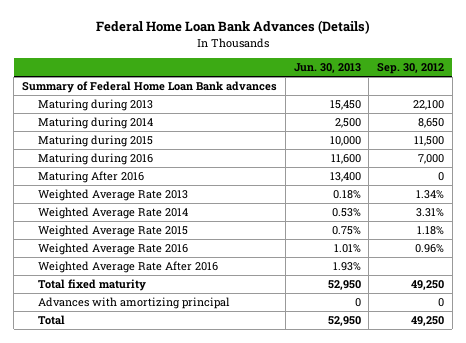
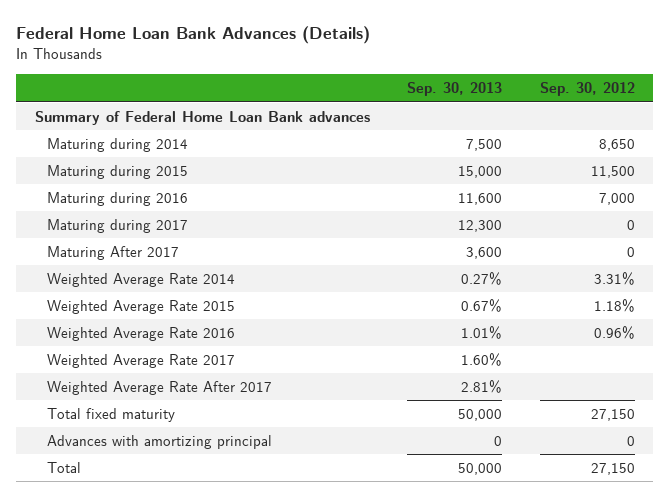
[293,63,361,74] Jun. 30, 2013 -> none
none -> [407,82,503,97] Sep. 30, 2013
[37,99,153,112] Maturing during 2013 -> none
[37,189,188,202] Weighted Average Rate 2013 -> none
none -> [47,218,189,233] Maturing during 2017
[37,171,144,184] Maturing After 2016 -> [47,245,180,260] Maturing After 2017
none -> [47,353,236,368] Weighted Average Rate 2017
[37,261,218,274] Weighted Average Rate After 2016 -> [47,380,273,395] Weighted Average Rate After 2017
[411,280,445,291] 49,250 -> [590,408,635,421] 27,150
[411,316,445,327] 49,250 -> [590,462,635,475] 27,150

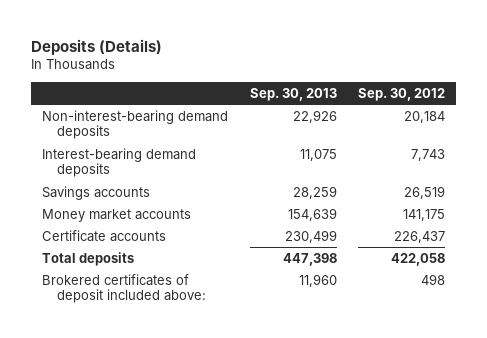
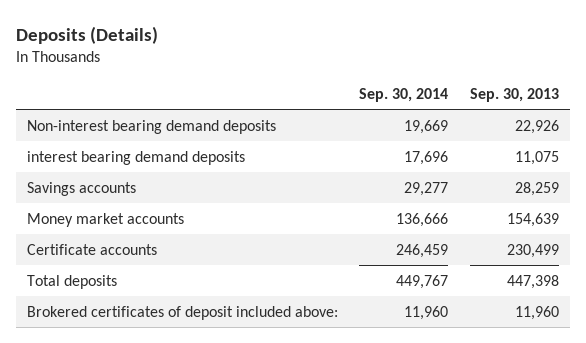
[357,88,445,102] Sep. 30, 2012 -> none
none -> [359,88,449,103] Sep. 30, 2014
[42,109,229,140] Non-interest-bearing demand deposits -> [26,119,276,134] Non-interest bearing demand deposits
[42,147,197,178] Interest-bearing demand deposits -> [26,150,245,165] interest bearing demand deposits

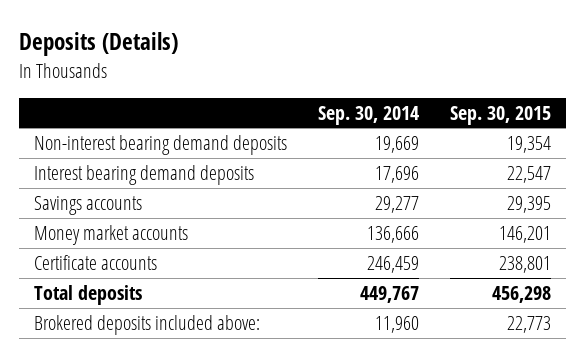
[470,88,560,103] Sep. 30, 2013 -> none
none -> [449,105,551,125] Sep. 30, 2015
[26,150,245,165] interest bearing demand deposits -> [34,164,255,185] Interest bearing demand deposits
[26,305,338,320] Brokered certificates of deposit included above: -> [34,314,261,335] Brokered deposits included above:

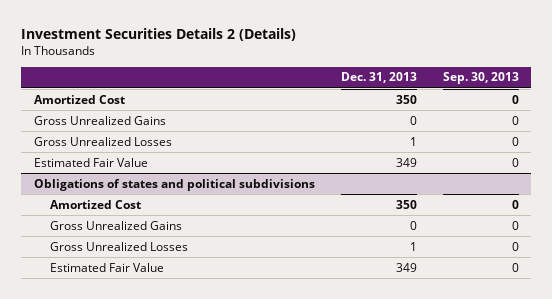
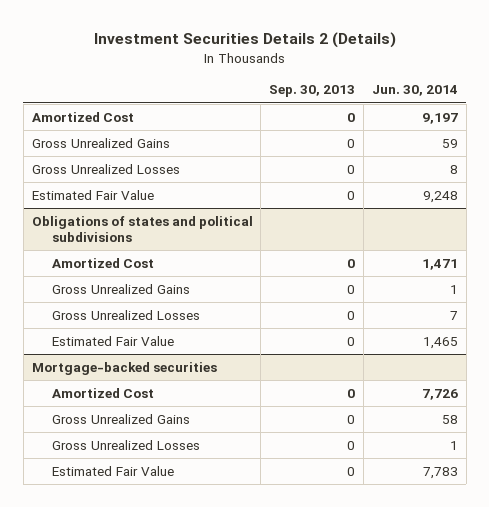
[340,72,417,84] Dec. 31, 2013 -> none
none -> [371,85,458,97] Jun. 30, 2014
none -> [31,362,217,376] Mortgage-backed securities
none -> [52,388,155,399] Amortized Cost
none -> [52,414,191,425] Gross Unrealized Gains
none -> [52,440,201,451] Gross Unrealized Losses
none -> [52,466,175,477] Estimated Fair Value

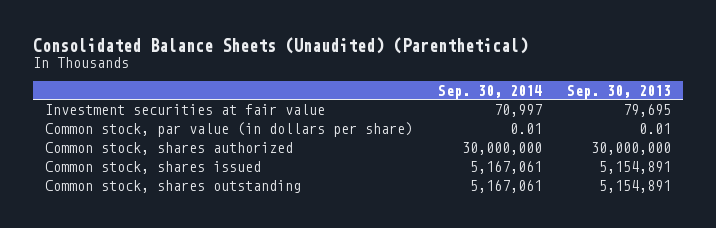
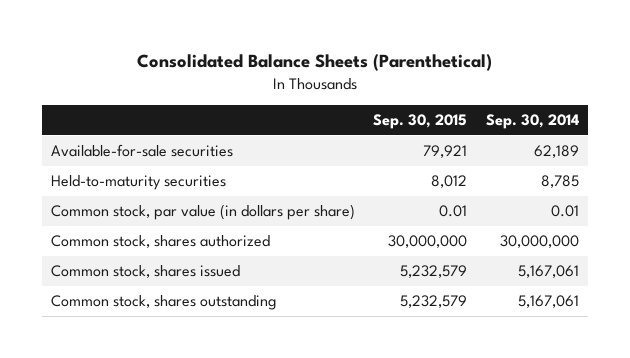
[32,36,528,54] Consolidated Balance Sheets (Unaudited) (Parenthetical) -> [136,53,492,71] Consolidated Balance Sheets (Parenthetical)
[566,84,671,99] Sep. 30, 2013 -> none
none -> [373,114,468,130] Sep. 30, 2015
[45,104,326,116] Investment securities at fair value -> none
none -> [51,144,234,158] Available-for-sale securities
none -> [51,175,227,191] Held-to-maturity securities

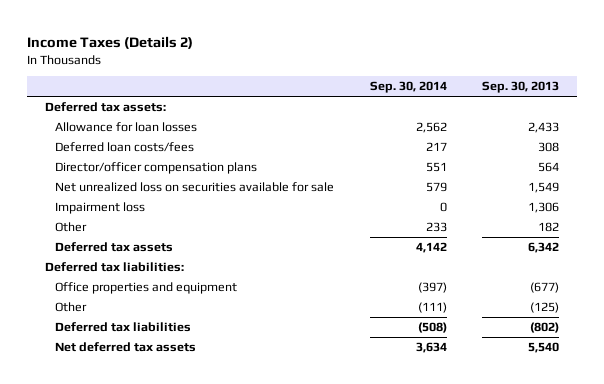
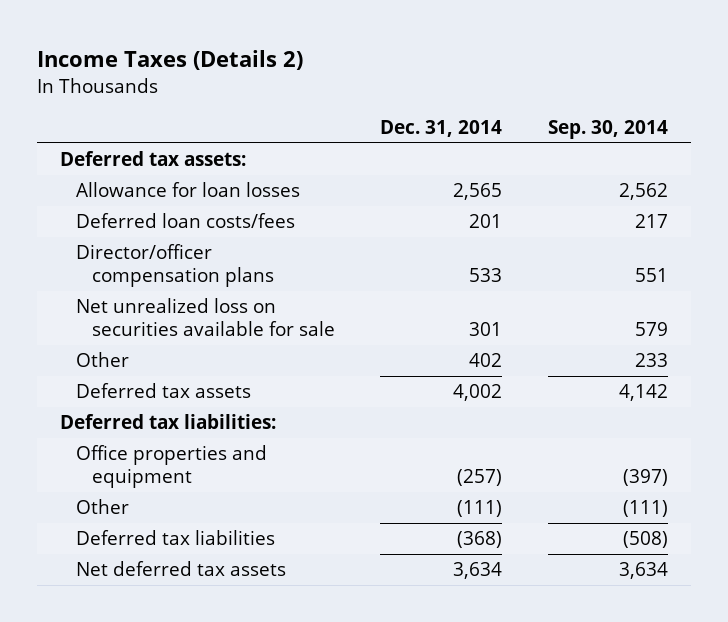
[482,81,560,94] Sep. 30, 2013 -> none
none -> [380,120,503,138] Dec. 31, 2014
[55,202,146,215] Impairment loss -> none

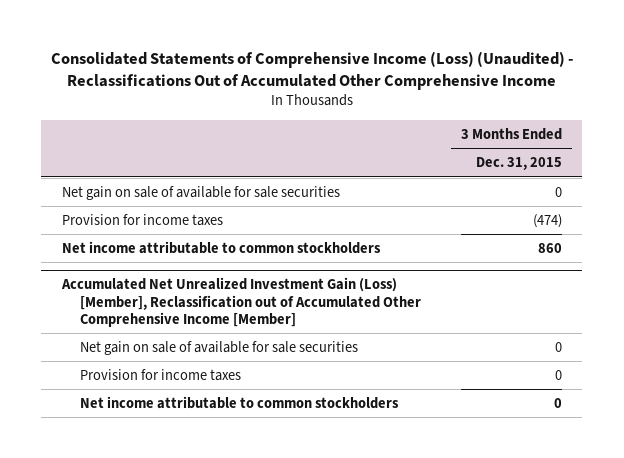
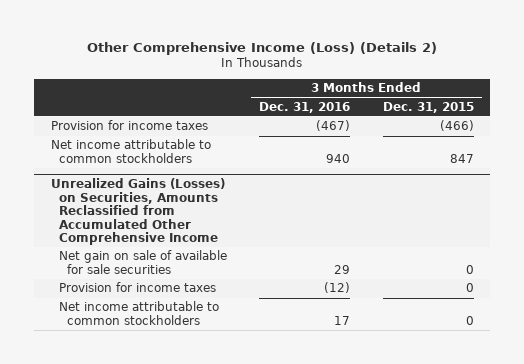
[50,50,573,91] Consolidated Statements of Comprehensive Income (Loss) (Unaudited) - Reclassifications Out of Accumulated Other Comprehensive Income -> [87,42,438,56] Other Comprehensive Income (Loss) (Details 2)
none -> [259,101,351,113] Dec. 31, 2016
[61,185,340,200] Net gain on sale of available for sale securities -> none
[60,277,422,327] Accumulated Net Unrealized Investment Gain (Loss) [Member], Reclassification out of Accumulated Other Comprehensive Income [Member] -> none
[533,213,563,228] (474) -> [439,120,474,132] (466)
[538,242,563,253] 860 -> [449,153,474,163] 847
none -> [50,178,225,246] Unrealized Gains (Losses) on Securities, Amounts Reclassified from Accumulated Other Comprehensive Income

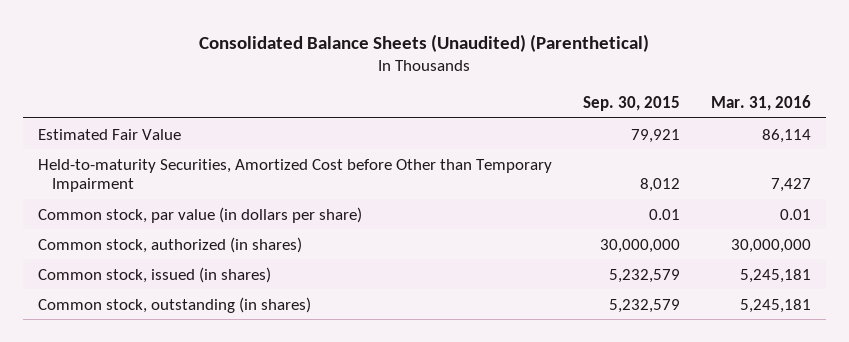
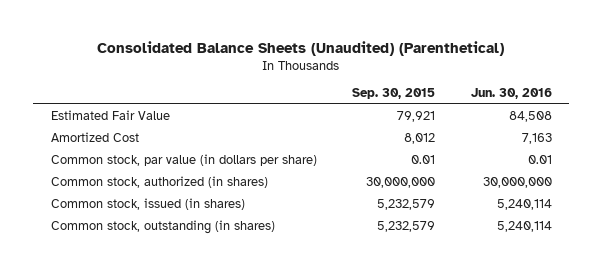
[710,95,811,112] Mar. 31, 2016 -> none
none -> [470,88,552,100] Jun. 30, 2016
[38,158,553,192] Held-to-maturity Securities, Amortized Cost before Other than Temporary Impairment -> [50,132,139,143] Amortized Cost

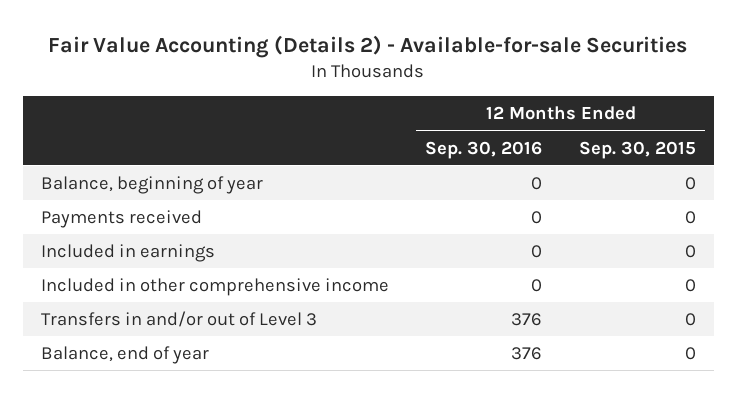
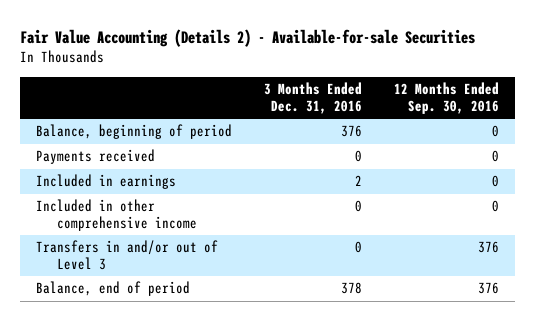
[578,140,696,159] Sep. 30, 2015 -> none
none -> [264,81,363,114] 3 Months Ended Dec. 31, 2016
[41,176,264,195] Balance, beginning of year -> [36,124,233,140] Balance, beginning of period
[41,346,210,365] Balance, end of year -> [36,281,191,297] Balance, end of period

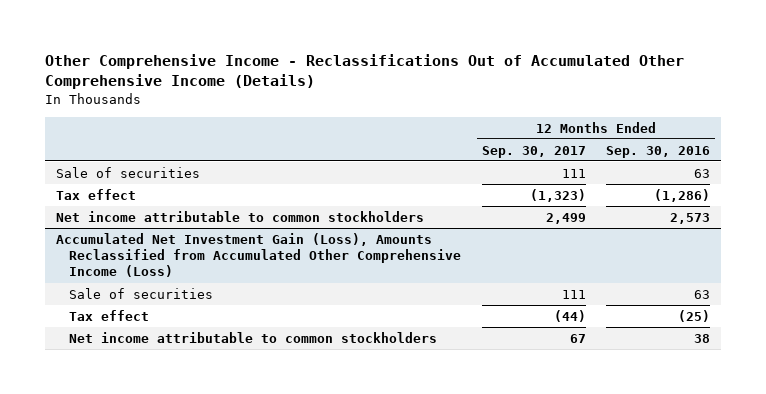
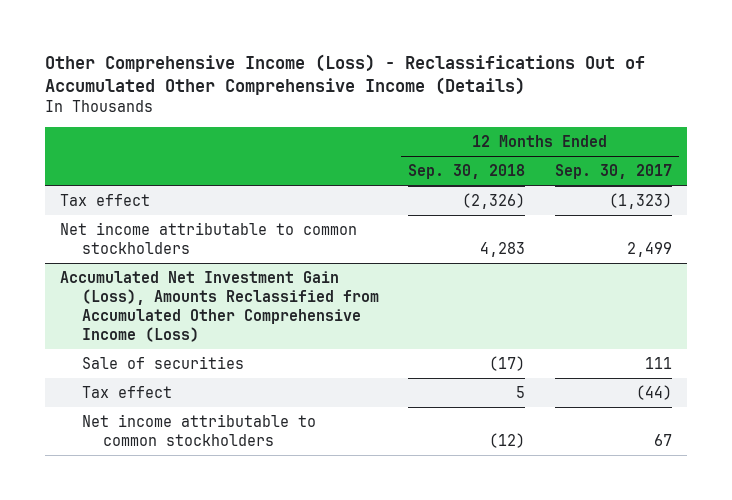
[45,53,685,90] Other Comprehensive Income - Reclassifications Out of Accumulated Other Comprehensive Income (Details) -> [45,53,646,95] Other Comprehensive Income (Loss) - Reclassifications Out of Accumulated Other Comprehensive Income (Details)
[606,145,711,158] Sep. 30, 2016 -> none
none -> [408,164,526,180] Sep. 30, 2018
[55,166,200,178] Sale of securities -> none

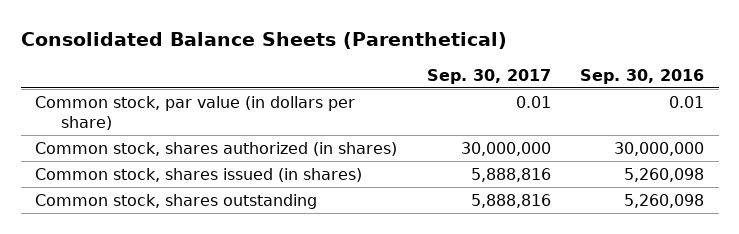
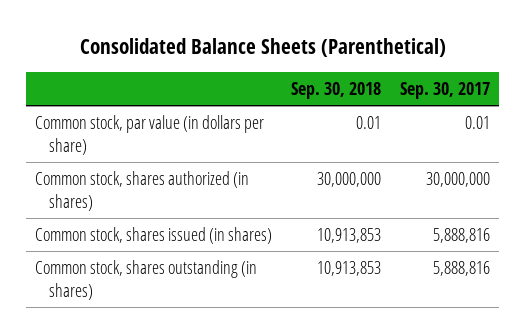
[579,68,704,84] Sep. 30, 2016 -> none
none -> [291,82,382,100] Sep. 30, 2018
[35,193,318,209] Common stock, shares outstanding -> [35,259,258,300] Common stock, shares outstanding (in shares)

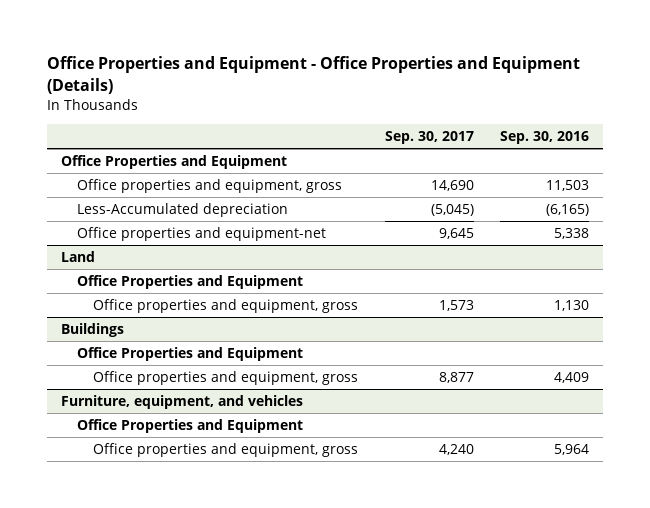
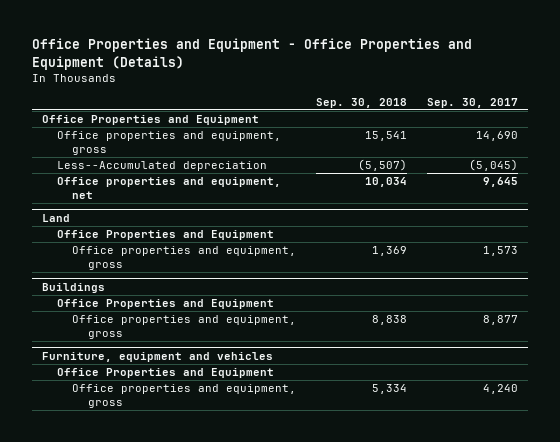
[500,131,590,145] Sep. 30, 2016 -> none
none -> [316,97,408,108] Sep. 30, 2018
[76,203,288,218] Less-Accumulated depreciation -> [57,161,268,172] Less--Accumulated depreciation
[76,227,326,242] Office properties and equipment-net -> [57,177,282,199] Office properties and equipment, net
[60,395,303,410] Furniture, equipment, and vehicles -> [41,352,273,363] Furniture, equipment and vehicles

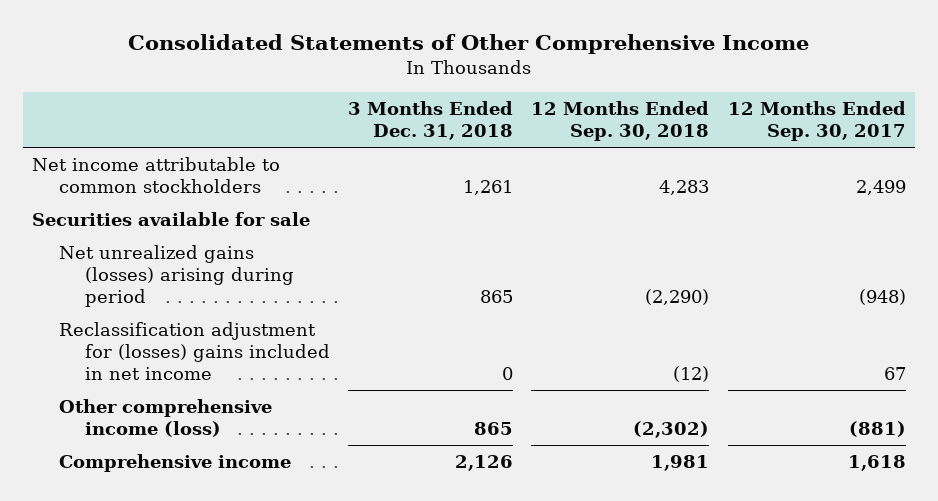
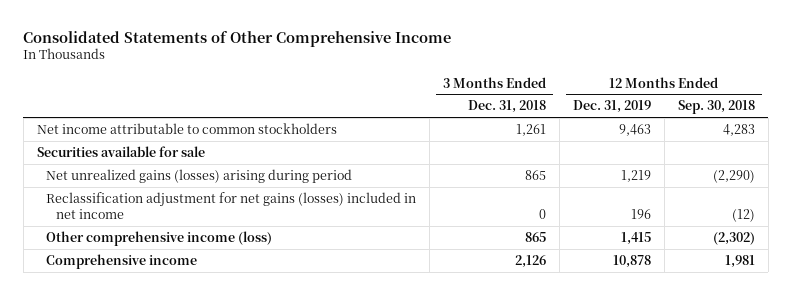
[727,101,906,141] 12 Months Ended Sep. 30, 2017 -> none
none -> [572,100,651,114] Dec. 31, 2019
[58,322,331,380] Reclassification adjustment for (losses) gains included in net income -> [46,191,417,219] Reclassification adjustment for net gains (losses) included in net income

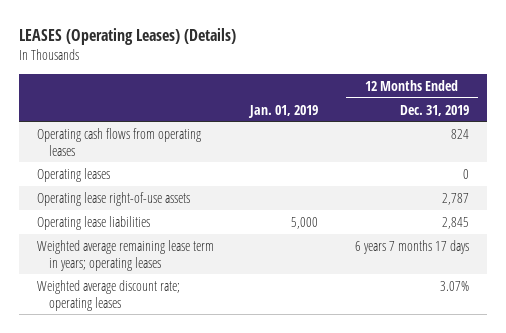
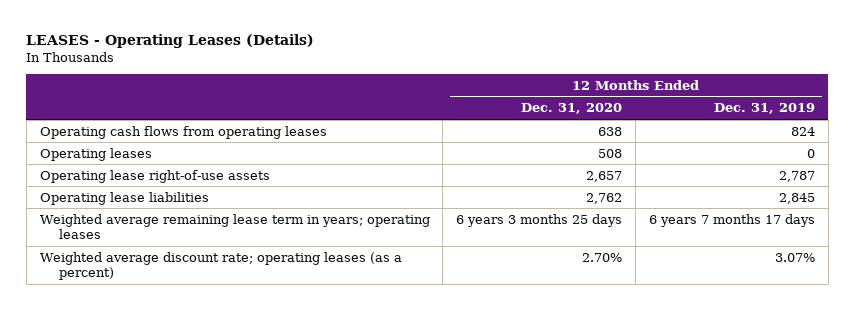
[18,27,236,45] LEASES (Operating Leases) (Details) -> [26,34,315,49] LEASES - Operating Leases (Details)
[248,104,319,118] Jan. 01, 2019 -> none
none -> [521,103,623,115] Dec. 31, 2020
[37,279,181,311] Weighted average discount rate; operating leases -> [39,251,402,281] Weighted average discount rate; operating leases (as a percent)

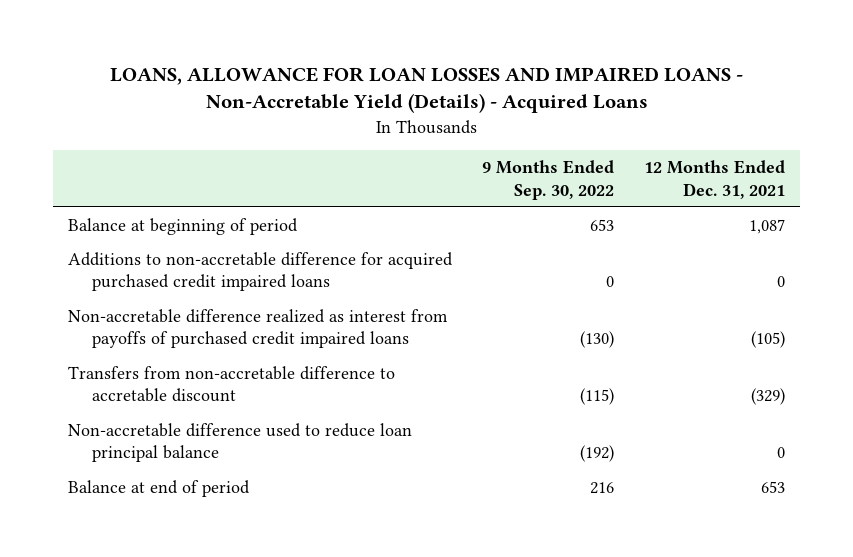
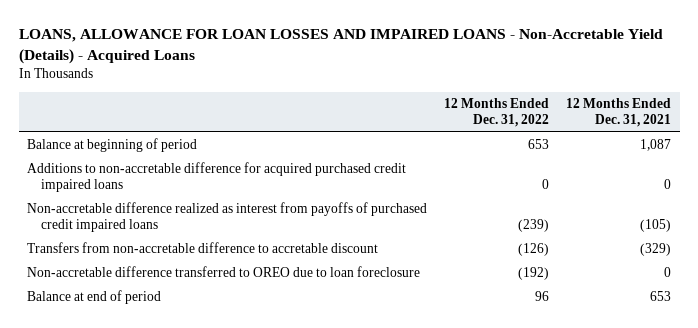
[482,160,615,200] 9 Months Ended Sep. 30, 2022 -> none
none -> [444,98,550,128] 12 Months Ended Dec. 31, 2022
[68,422,413,463] Non-accretable difference used to reduce loan principal balance -> none
none -> [27,266,421,278] Non-accretable difference transferred to OREO due to loan foreclosure

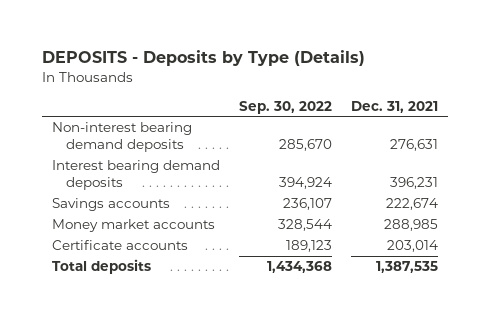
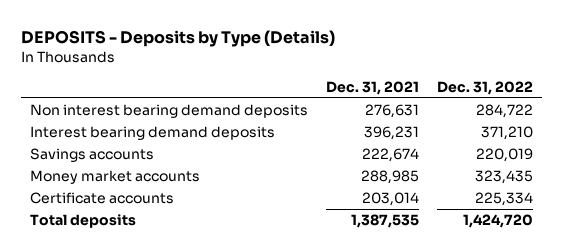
[239,100,333,114] Sep. 30, 2022 -> none
none -> [437,80,534,95] Dec. 31, 2022
[51,122,192,153] Non-interest bearing demand deposits -> [29,104,308,119] Non interest bearing demand deposits

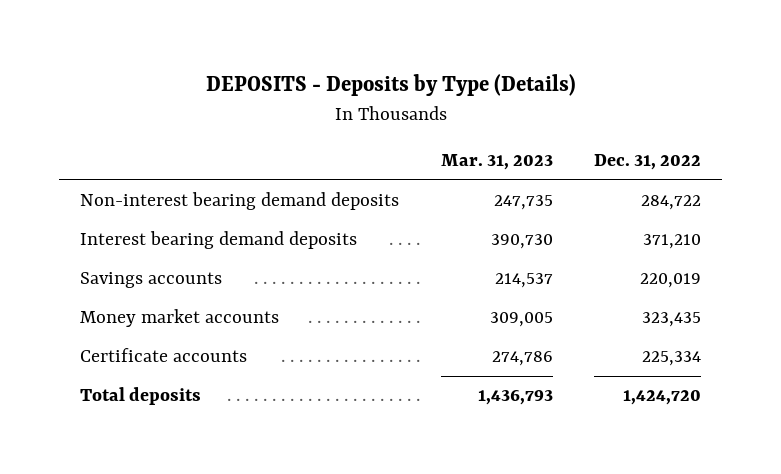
[326,80,420,95] Dec. 31, 2021 -> none
none -> [440,154,553,171] Mar. 31, 2023
[29,104,308,119] Non interest bearing demand deposits -> [79,192,399,211] Non-interest bearing demand deposits

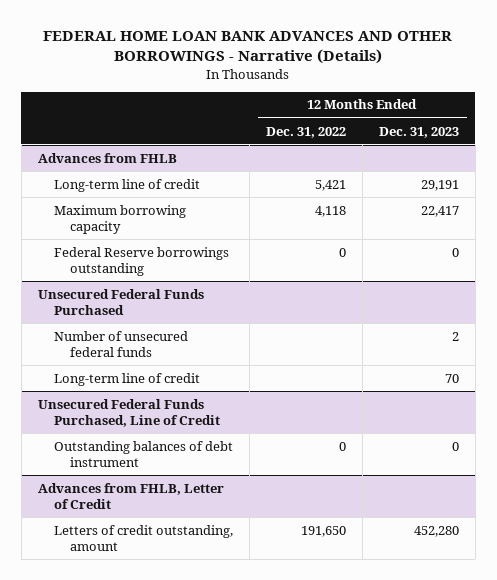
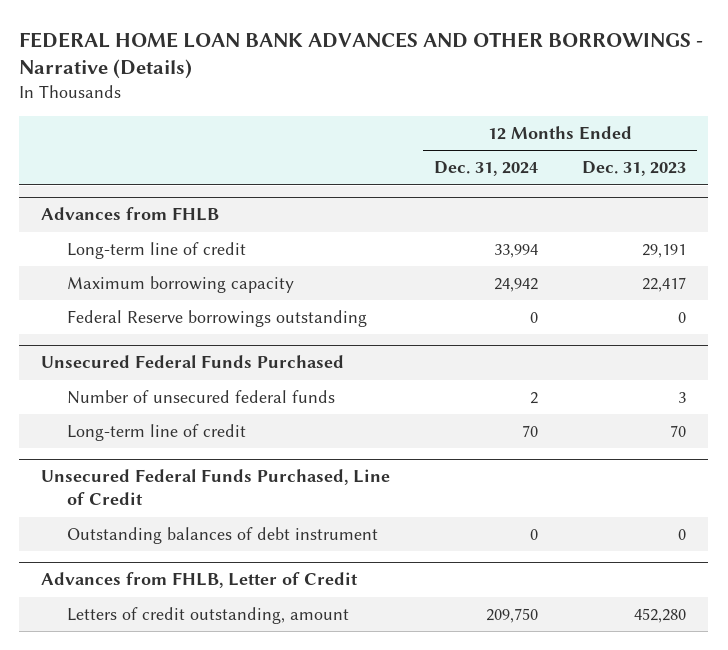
[266,126,347,138] Dec. 31, 2022 -> none
none -> [434,161,539,177] Dec. 31, 2024
[451,331,459,341] 2 -> [678,391,687,403] 3

